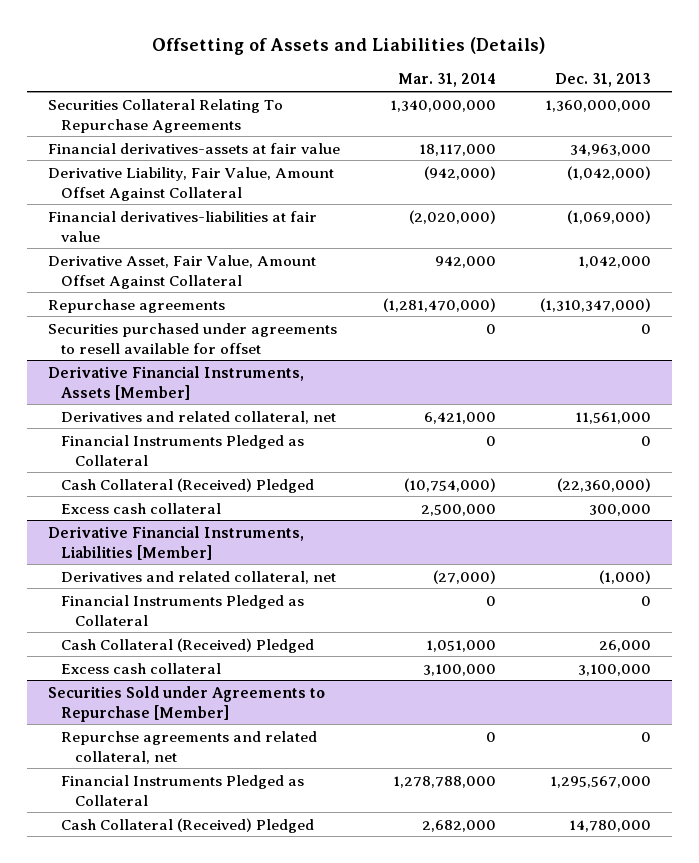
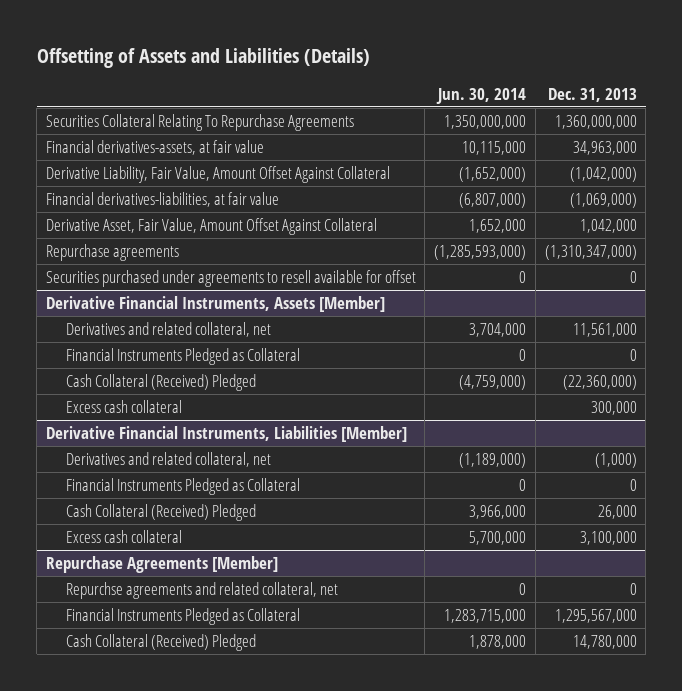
[398,73,497,88] Mar. 31, 2014 -> none
none -> [436,87,527,104] Jun. 30, 2014
[48,142,341,154] Financial derivatives-assets at fair value -> [45,140,264,156] Financial derivatives-assets, at fair value
[48,210,318,242] Financial derivatives-liabilities at fair value -> [45,192,279,208] Financial derivatives-liabilities, at fair value
[48,685,326,722] Securities Sold under Agreements to Repurchase [Member] -> none
none -> [45,556,278,574] Repurchase Agreements [Member]

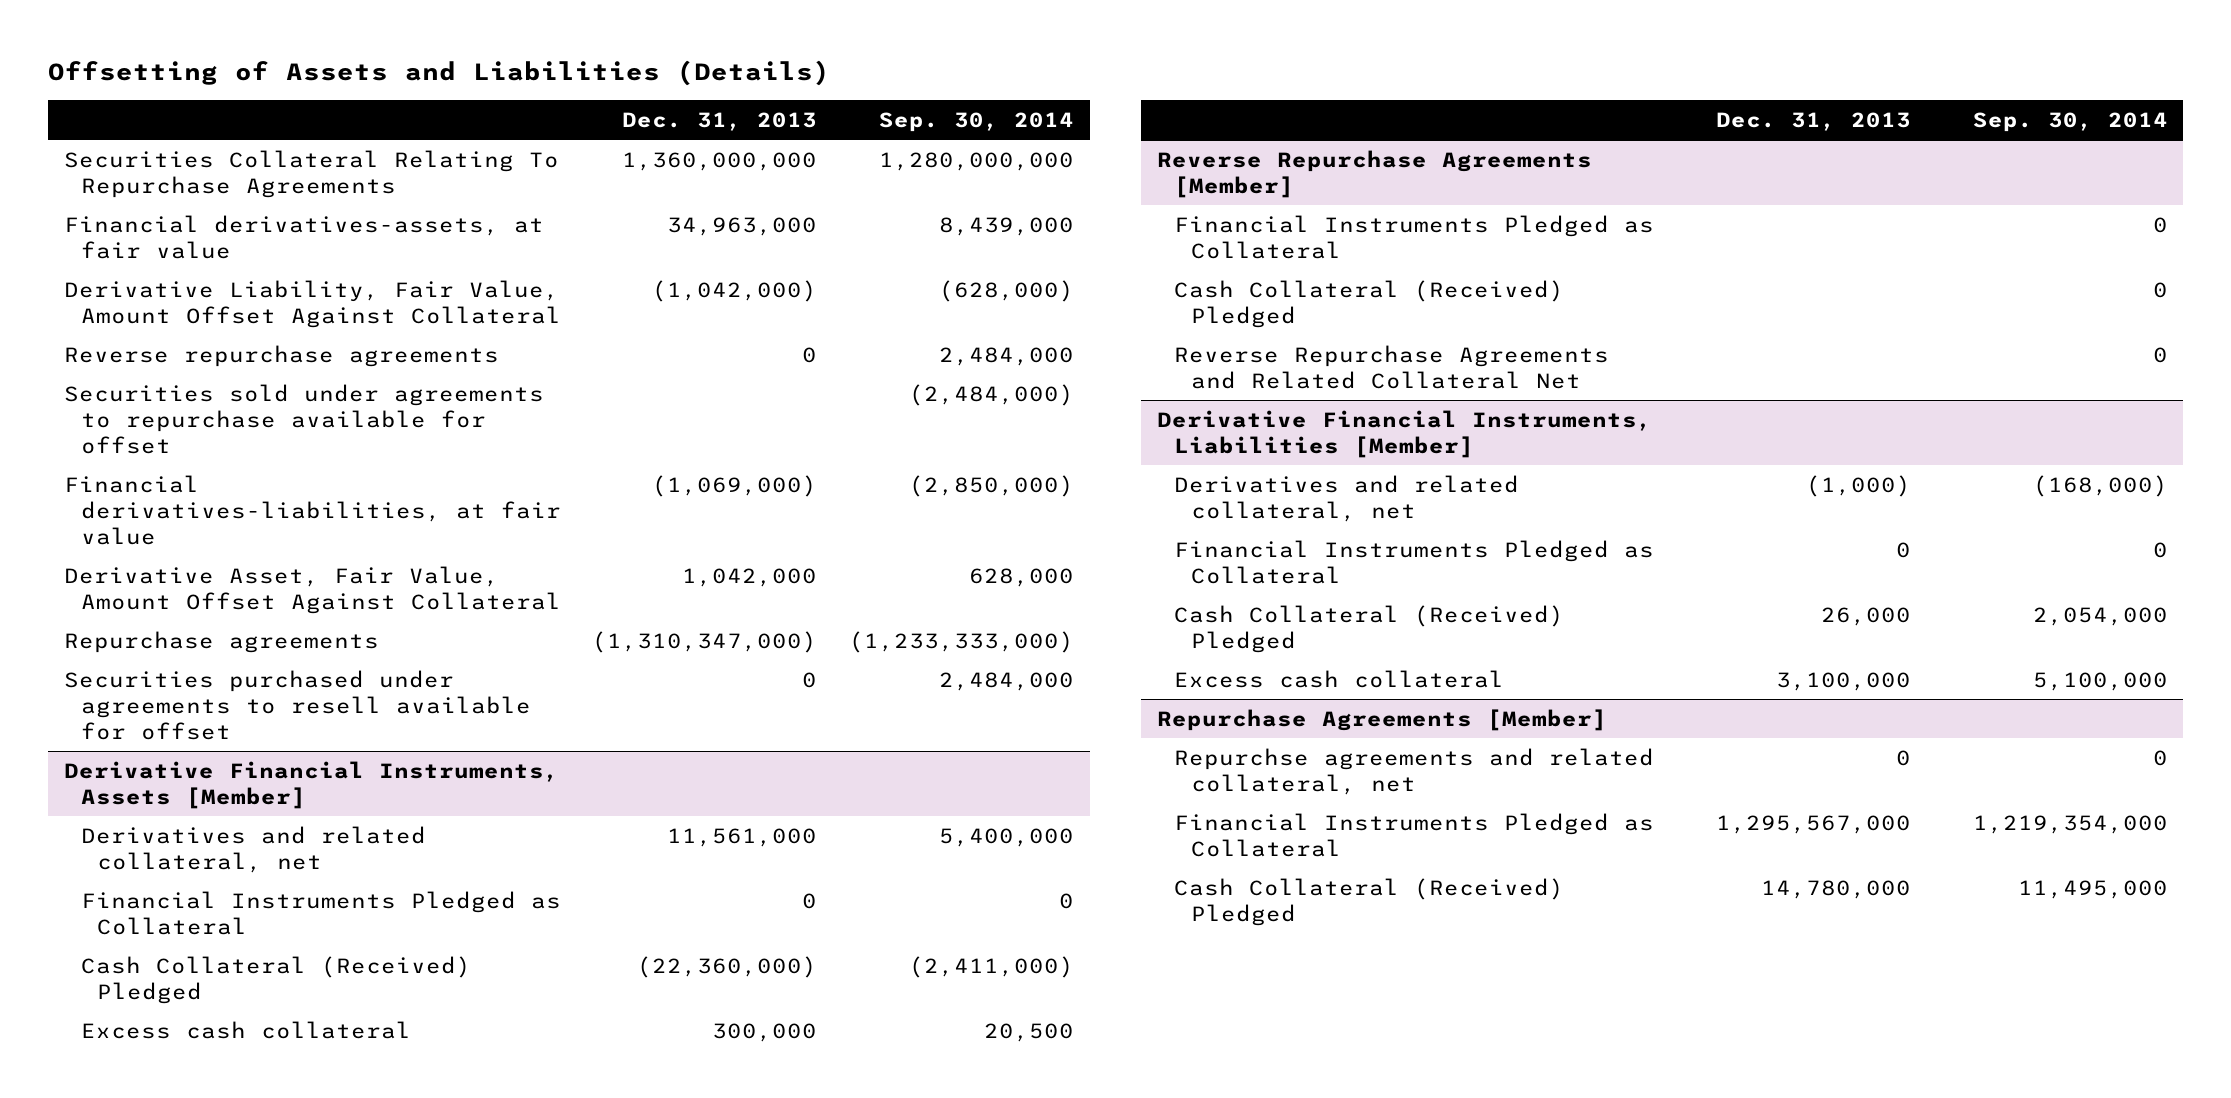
[436,87,527,104] Jun. 30, 2014 -> none
none -> [879,111,1075,132] Sep. 30, 2014
none -> [63,344,499,367] Reverse repurchase agreements
none -> [63,383,544,454] Securities sold under agreements to repurchase available for offset
none -> [1157,149,1593,198] Reverse Repurchase Agreements [Member]
none -> [1173,214,1654,259] Financial Instruments Pledged as Collateral
none -> [1173,279,1564,328] Cash Collateral (Received) Pledged
none -> [1173,344,1609,389] Reverse Repurchase Agreements and Related Collateral Net

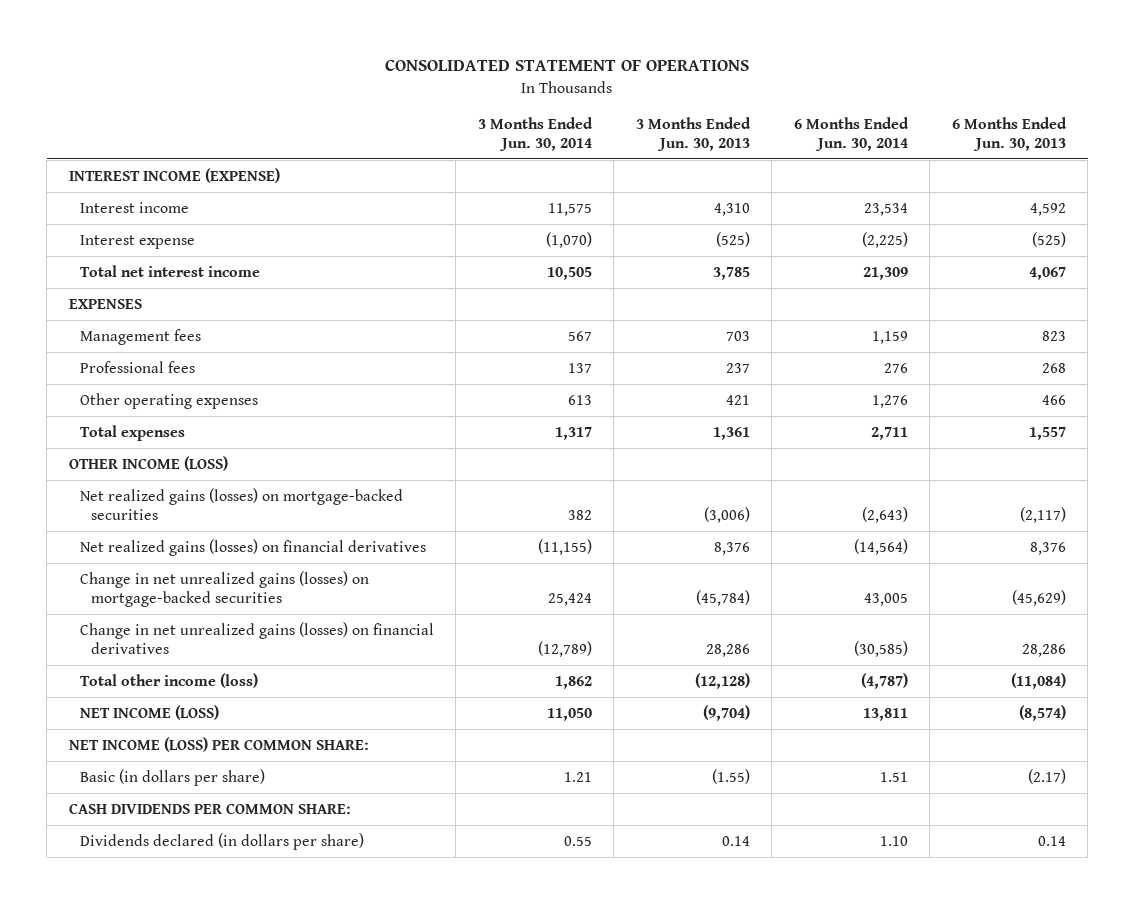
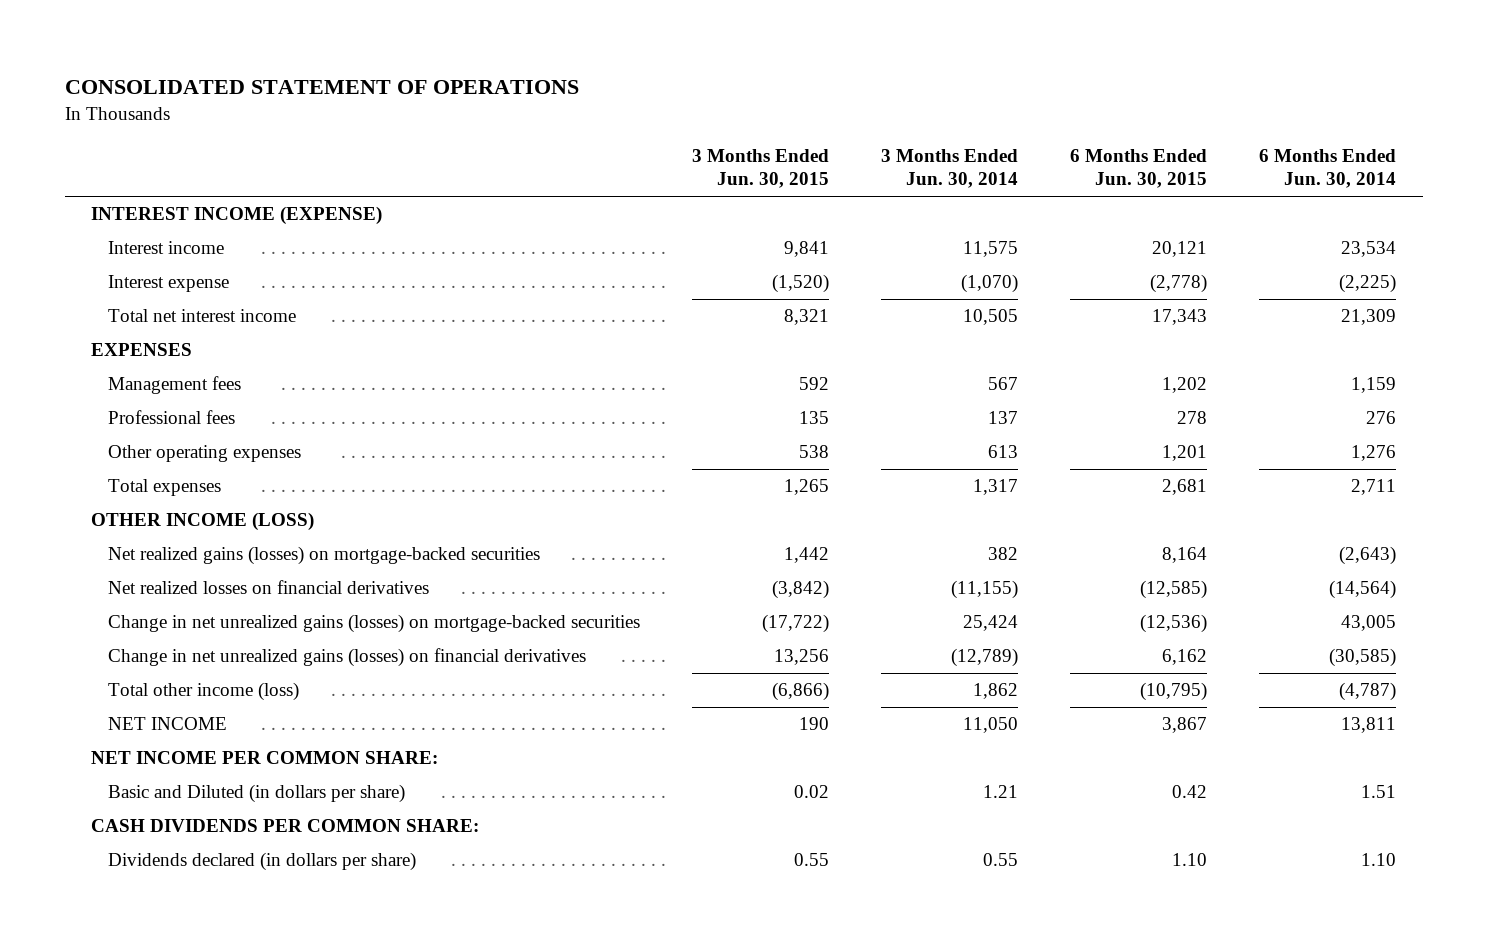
[635,116,751,152] 3 Months Ended Jun. 30, 2013 -> none
[951,116,1067,152] 6 Months Ended Jun. 30, 2013 -> none
none -> [691,149,829,189] 3 Months Ended Jun. 30, 2015
none -> [1070,149,1208,189] 6 Months Ended Jun. 30, 2015
[79,538,426,556] Net realized gains (losses) on financial derivatives -> [107,580,429,595] Net realized losses on financial derivatives
[79,704,219,720] NET INCOME (LOSS) -> [107,717,227,731] NET INCOME
[68,736,369,752] NET INCOME (LOSS) PER COMMON SHARE: -> [90,751,438,765] NET INCOME PER COMMON SHARE:
[79,768,265,786] Basic (in dollars per share) -> [107,784,405,804] Basic and Diluted (in dollars per share)

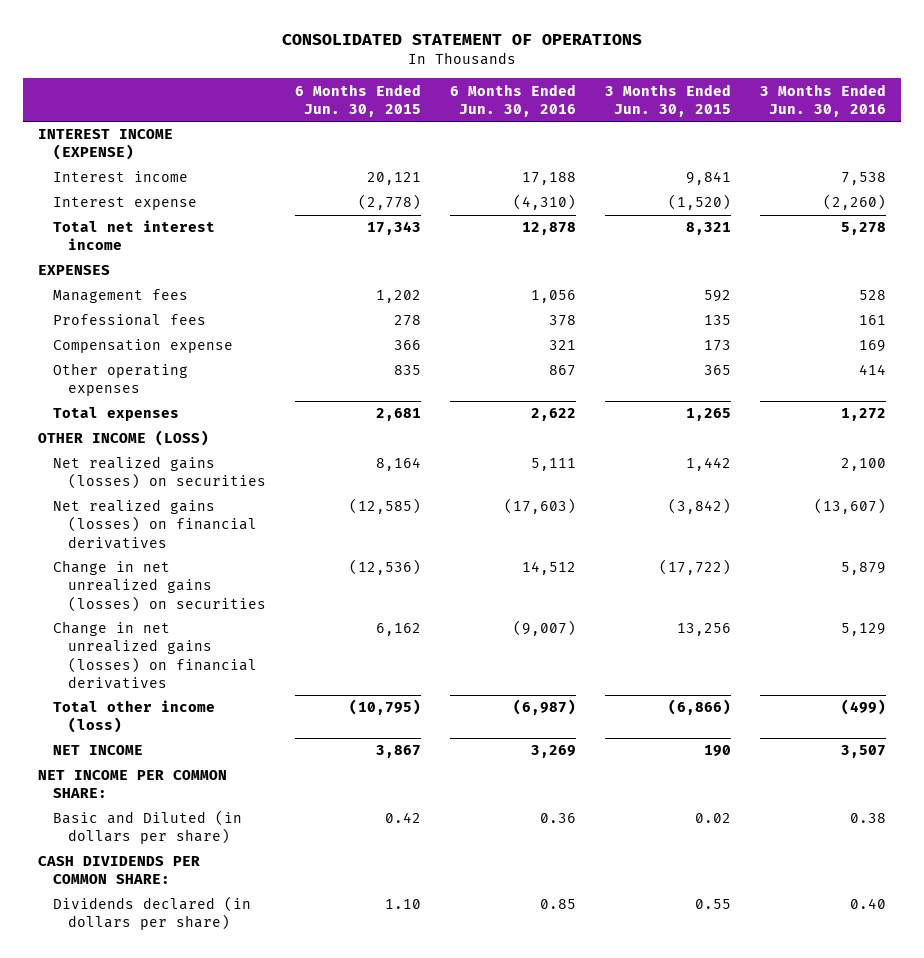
[881,149,1019,189] 3 Months Ended Jun. 30, 2014 -> none
[1259,149,1397,189] 6 Months Ended Jun. 30, 2014 -> none
none -> [449,83,576,117] 6 Months Ended Jun. 30, 2016
none -> [760,83,887,117] 3 Months Ended Jun. 30, 2016
none -> [52,339,233,354] Compensation expense
[798,445,829,459] 538 -> [704,365,732,376] 365
[1162,445,1208,462] 1,201 -> [393,365,421,376] 835
[107,546,540,566] Net realized gains (losses) on mortgage-backed securities -> [52,456,266,490] Net realized gains (losses) on securities
[107,580,429,595] Net realized losses on financial derivatives -> [52,499,257,549] Net realized gains (losses) on financial derivatives
[107,614,640,634] Change in net unrealized gains (losses) on mortgage-backed securities -> [52,560,266,612] Change in net unrealized gains (losses) on securities

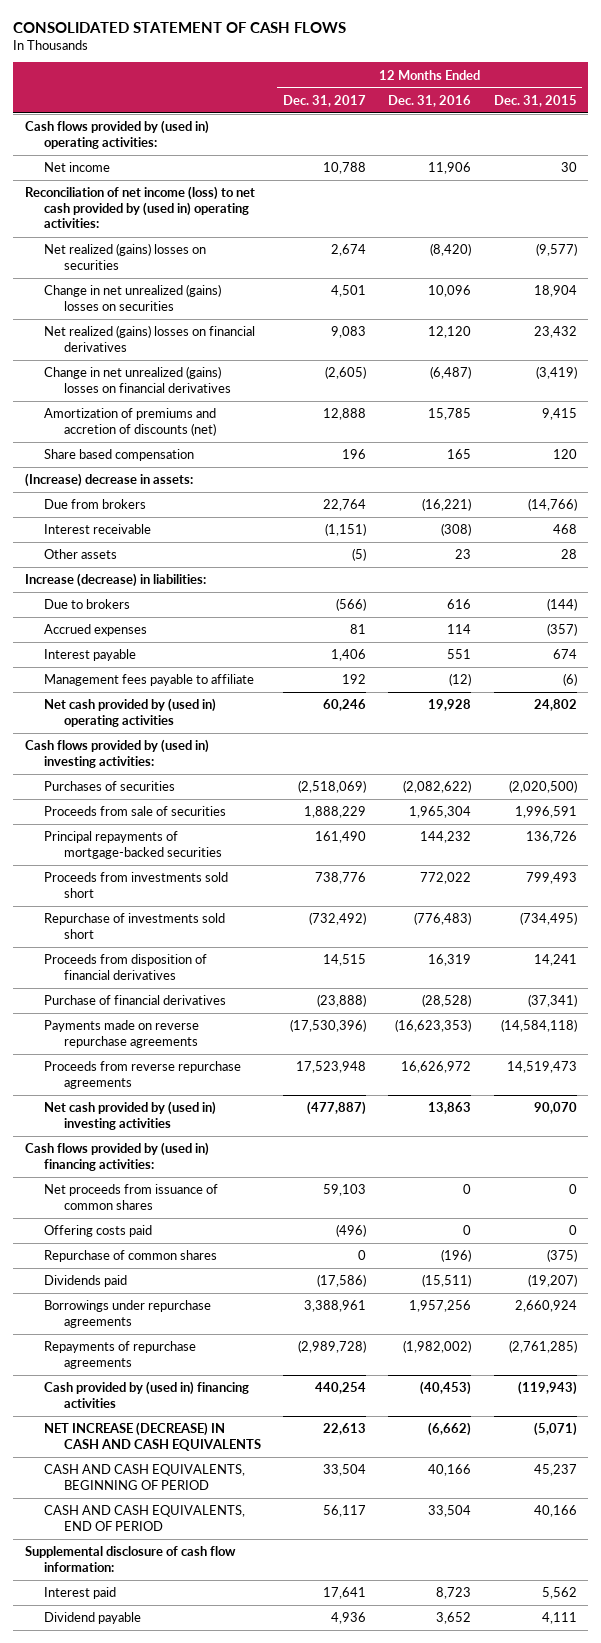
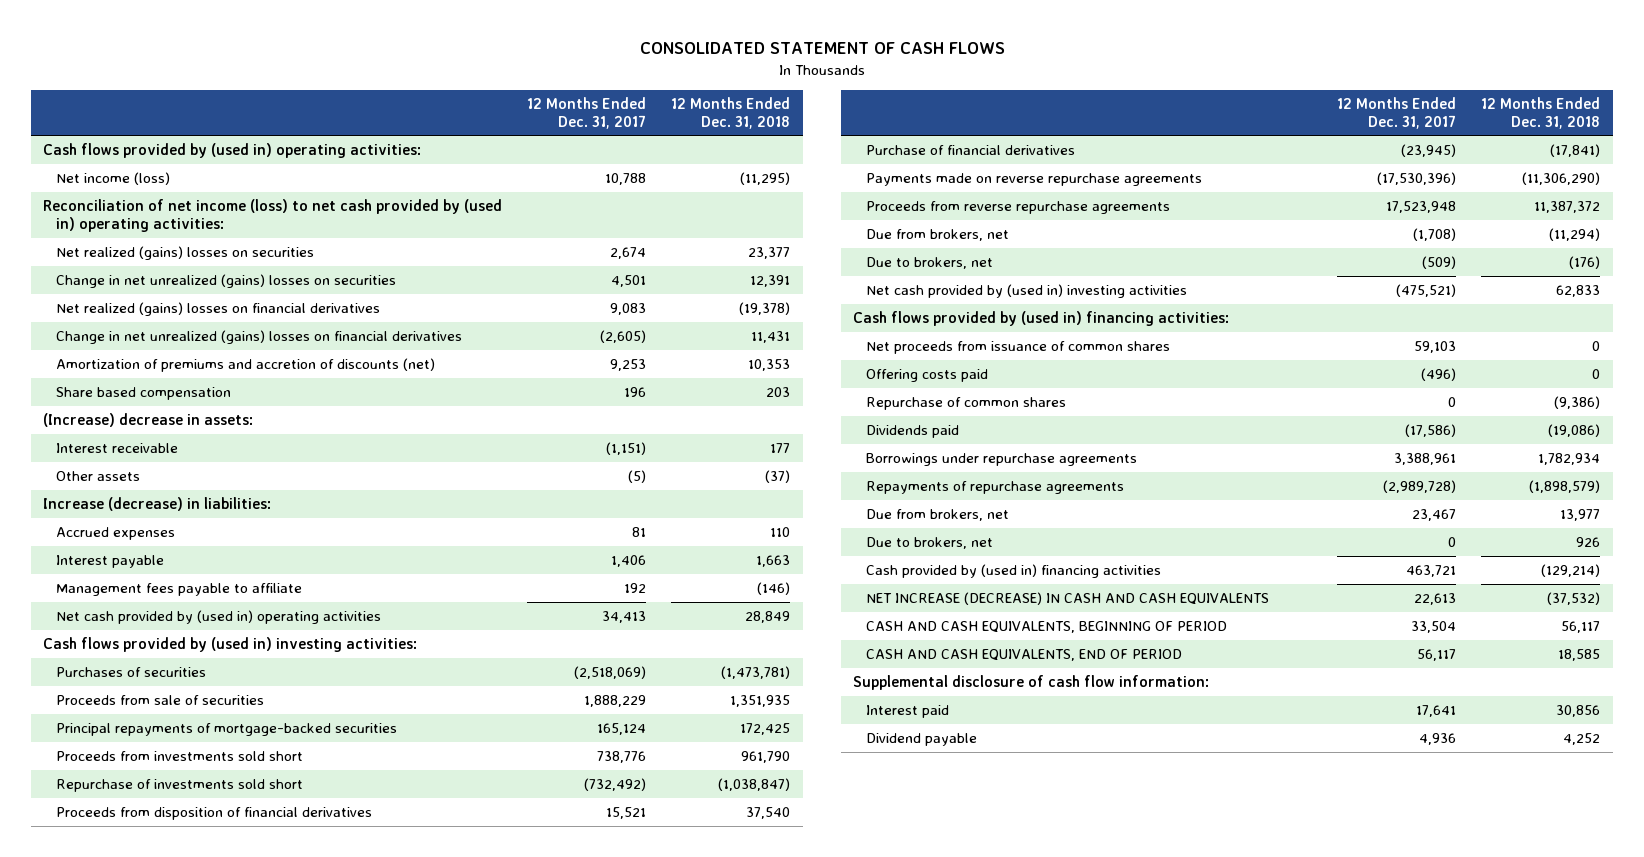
[388,94,472,107] Dec. 31, 2016 -> none
[493,94,577,107] Dec. 31, 2015 -> none
none -> [671,97,791,129] 12 Months Ended Dec. 31, 2018
[44,162,111,173] Net income -> [55,172,170,186] Net income (loss)
[323,408,367,421] 12,888 -> [610,359,647,372] 9,253
[44,499,147,510] Due from brokers -> none
[44,599,131,610] Due to brokers -> none
[323,699,367,712] 60,246 -> [602,611,647,624] 34,413
[315,831,367,844] 161,490 -> [597,723,647,736] 165,124
[323,954,367,967] 14,515 -> [606,807,647,820] 15,521
[317,994,367,1008] (23,888) -> [1401,144,1457,158] (23,945)
none -> [865,229,1009,242] Due from brokers, net
none -> [865,257,993,270] Due to brokers, net
[307,1101,367,1116] (477,887) -> [1396,284,1457,298] (475,521)
none -> [865,509,1009,522] Due from brokers, net
none -> [865,537,993,550] Due to brokers, net
[315,1382,367,1395] 440,254 -> [1406,565,1457,578] 463,721

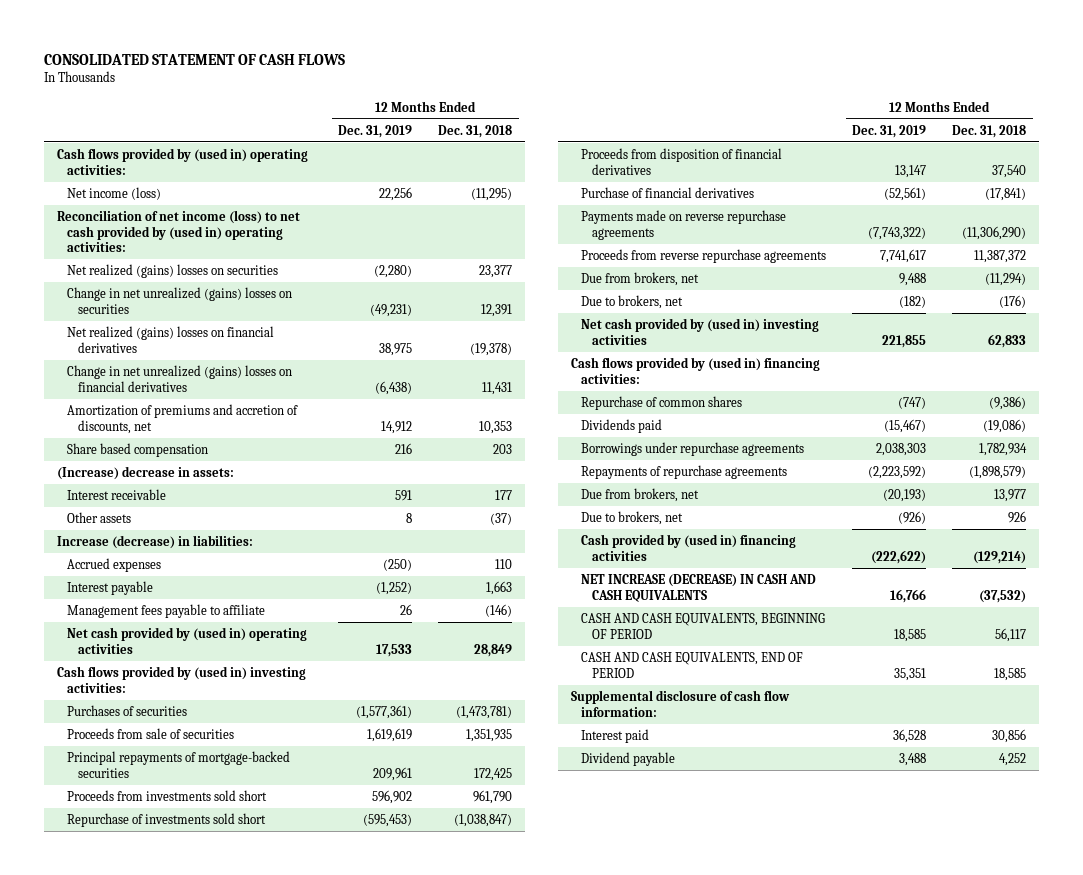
[527,97,647,129] 12 Months Ended Dec. 31, 2017 -> none
none -> [338,124,413,138] Dec. 31, 2019
[55,358,435,373] Amortization of premiums and accretion of discounts (net) -> [67,404,299,434] Amortization of premiums and accretion of discounts, net
[865,341,1170,355] Net proceeds from issuance of common shares -> none
[865,369,988,383] Offering costs paid -> none

